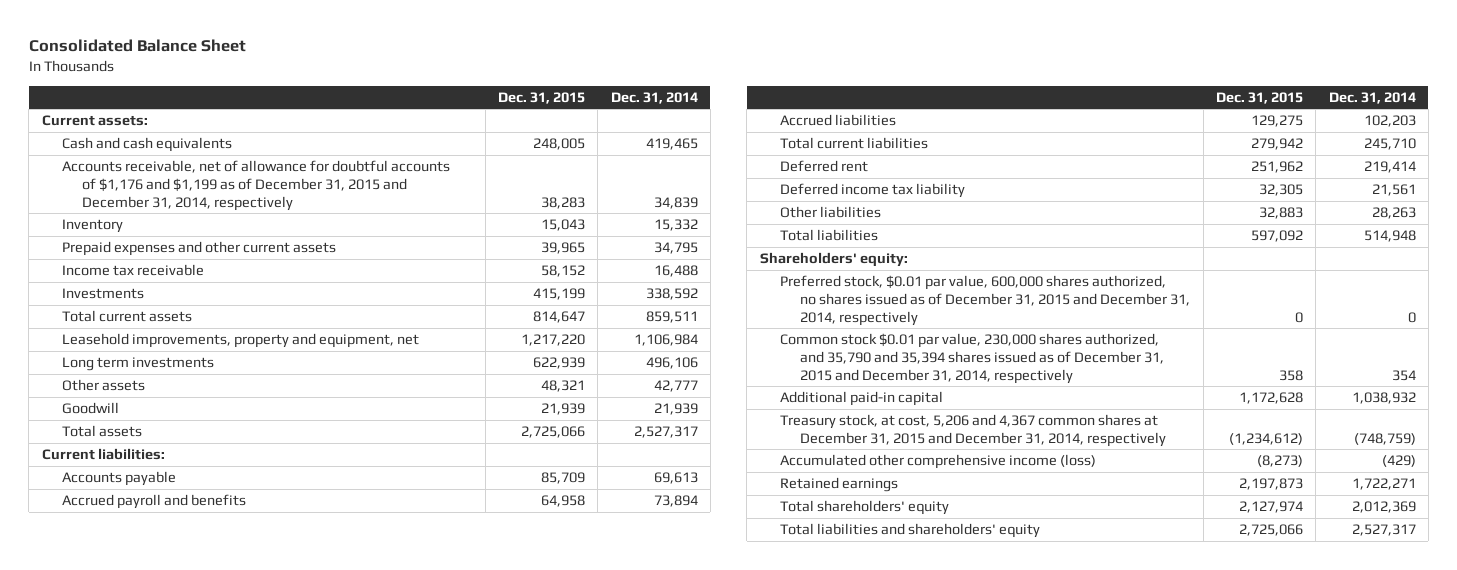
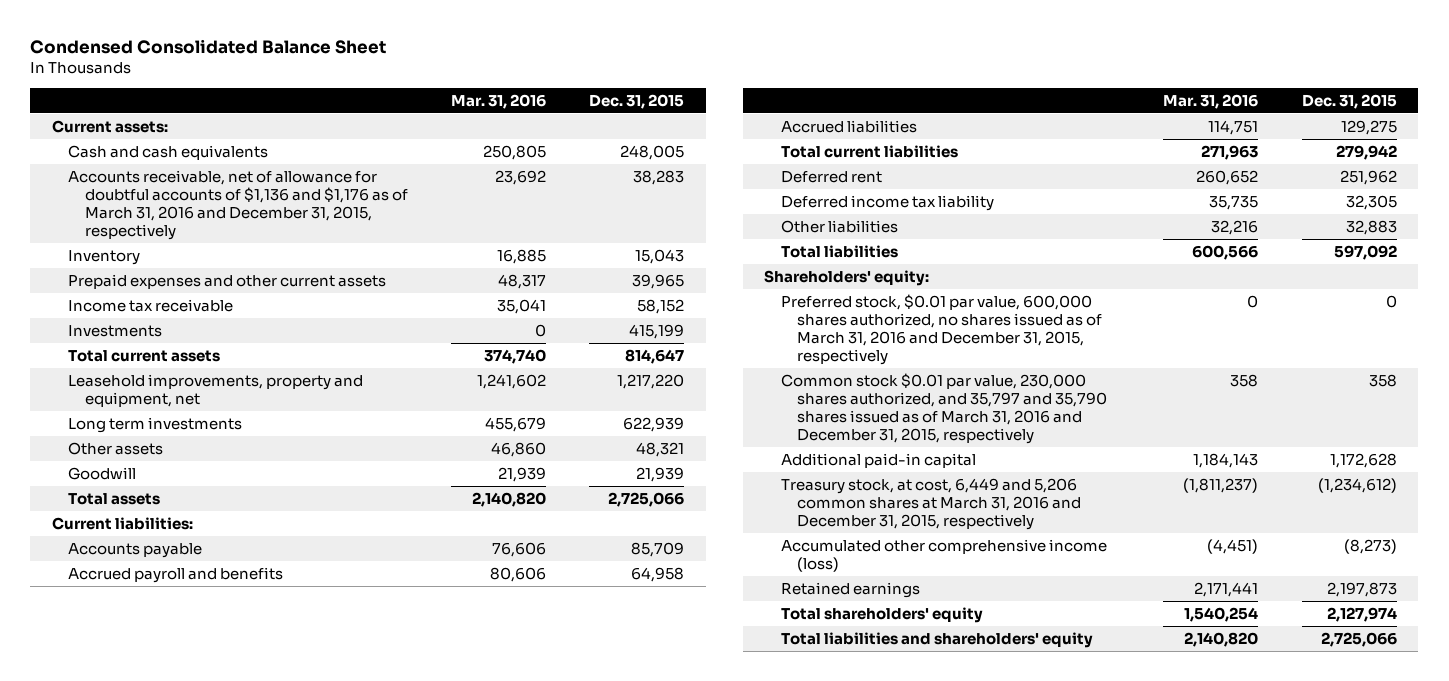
[28,39,246,53] Consolidated Balance Sheet -> [30,39,387,55] Condensed Consolidated Balance Sheet
[610,91,698,104] Dec. 31, 2014 -> none
none -> [450,93,546,109] Mar. 31, 2016
[61,160,450,211] Accounts receivable, net of allowance for doubtful accounts of $1,176 and $1,199 as of December 31, 2015 and December 31, 2014, respectively -> [68,169,408,240] Accounts receivable, net of allowance for doubtful accounts of $1,136 and $1,176 as of March 31, 2016 and December 31, 2015, respectively
[779,275,1191,326] Preferred stock, $0.01 par value, 600,000 shares authorized, no shares issued as of December 31, 2015 and December 31, 2014, respectively -> [780,293,1103,365] Preferred stock, $0.01 par value, 600,000 shares authorized, no shares issued as of March 31, 2016 and December 31, 2015, respectively
[779,333,1165,384] Common stock $0.01 par value, 230,000 shares authorized, and 35,790 and 35,394 shares issued as of December 31, 2015 and December 31, 2014, respectively -> [780,372,1108,444] Common stock $0.01 par value, 230,000 shares authorized, and 35,797 and 35,790 shares issued as of March 31, 2016 and December 31, 2015, respectively
[779,414,1167,447] Treasury stock, at cost, 5,206 and 4,367 common shares at December 31, 2015 and December 31, 2014, respectively -> [780,477,1082,530] Treasury stock, at cost, 6,449 and 5,206 common shares at March 31, 2016 and December 31, 2015, respectively

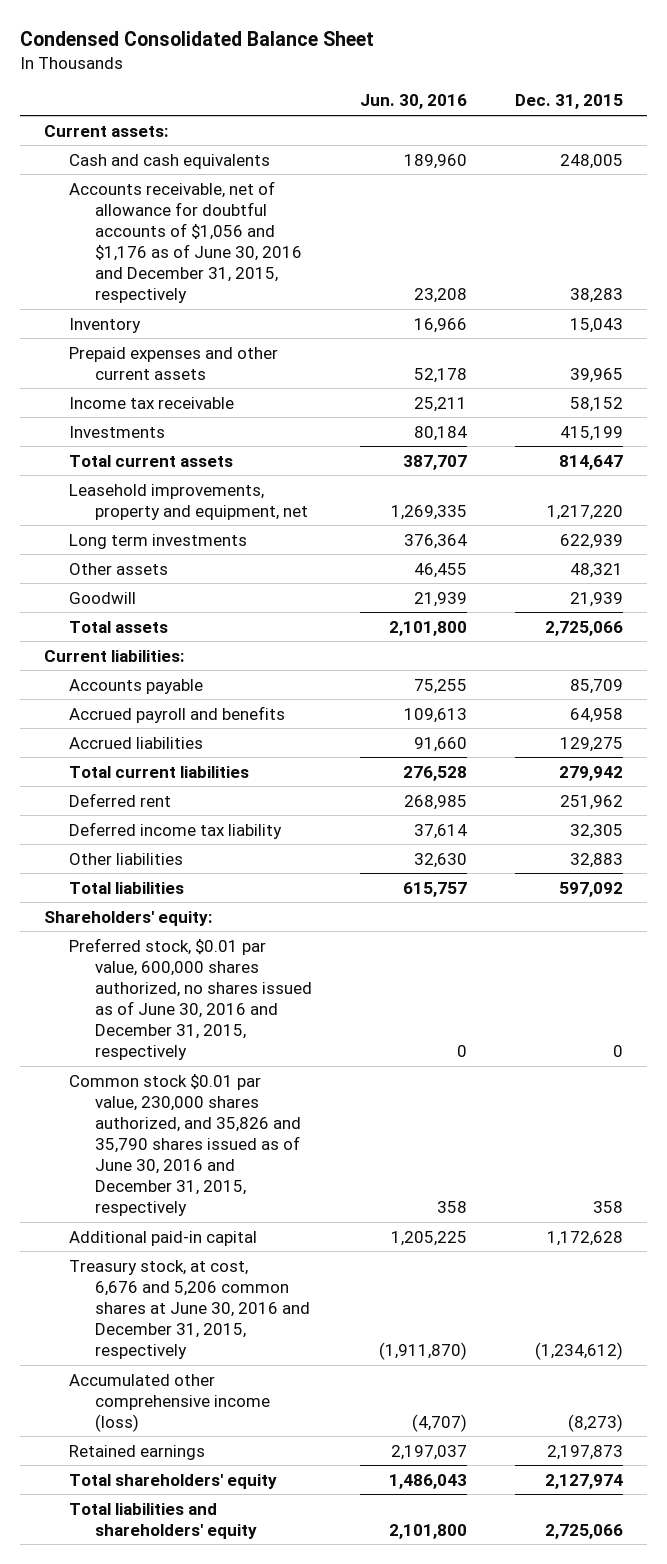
[450,93,546,109] Mar. 31, 2016 -> none
none -> [360,94,468,110] Jun. 30, 2016
[68,169,408,240] Accounts receivable, net of allowance for doubtful accounts of $1,136 and $1,176 as of March 31, 2016 and December 31, 2015, respectively -> [69,180,303,303] Accounts receivable, net of allowance for doubtful accounts of $1,056 and $1,176 as of June 30, 2016 and December 31, 2015, respectively
[780,293,1103,365] Preferred stock, $0.01 par value, 600,000 shares authorized, no shares issued as of March 31, 2016 and December 31, 2015, respectively -> [69,937,313,1060] Preferred stock, $0.01 par value, 600,000 shares authorized, no shares issued as of June 30, 2016 and December 31, 2015, respectively
[780,372,1108,444] Common stock $0.01 par value, 230,000 shares authorized, and 35,797 and 35,790 shares issued as of March 31, 2016 and December 31, 2015, respectively -> [69,1073,302,1216] Common stock $0.01 par value, 230,000 shares authorized, and 35,826 and 35,790 shares issued as of June 30, 2016 and December 31, 2015, respectively
[780,477,1082,530] Treasury stock, at cost, 6,449 and 5,206 common shares at March 31, 2016 and December 31, 2015, respectively -> [69,1259,311,1359] Treasury stock, at cost, 6,676 and 5,206 common shares at June 30, 2016 and December 31, 2015, respectively

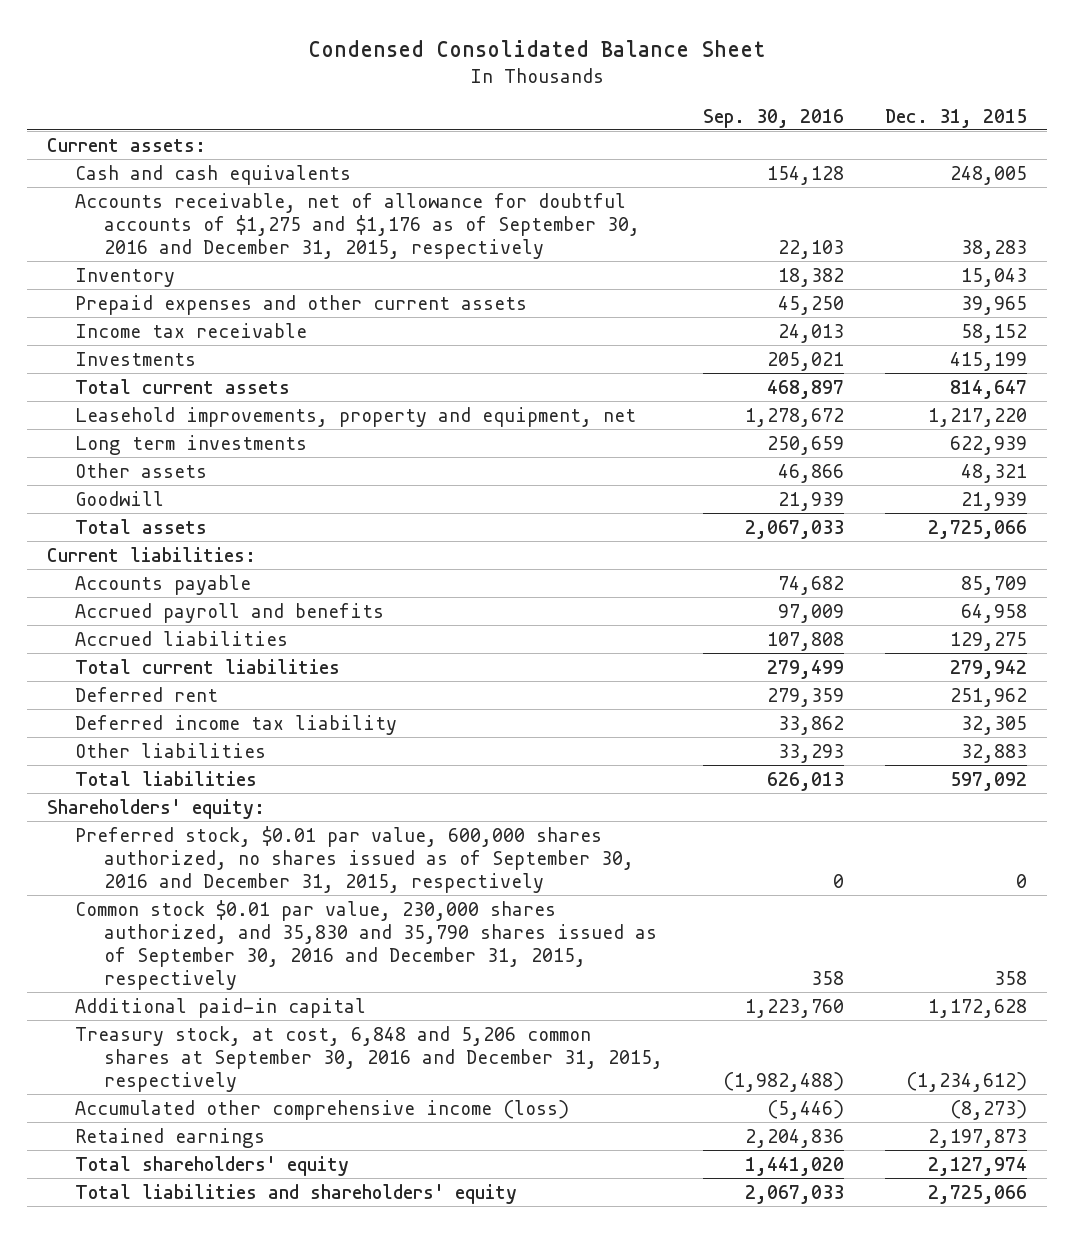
[360,94,468,110] Jun. 30, 2016 -> none
none -> [703,108,845,128] Sep. 30, 2016
[69,180,303,303] Accounts receivable, net of allowance for doubtful accounts of $1,056 and $1,176 as of June 30, 2016 and December 31, 2015, respectively -> [75,192,640,259] Accounts receivable, net of allowance for doubtful accounts of $1,275 and $1,176 as of September 30, 2016 and December 31, 2015, respectively
[69,937,313,1060] Preferred stock, $0.01 par value, 600,000 shares authorized, no shares issued as of June 30, 2016 and December 31, 2015, respectively -> [75,825,634,893] Preferred stock, $0.01 par value, 600,000 shares authorized, no shares issued as of September 30, 2016 and December 31, 2015, respectively
[69,1073,302,1216] Common stock $0.01 par value, 230,000 shares authorized, and 35,826 and 35,790 shares issued as of June 30, 2016 and December 31, 2015, respectively -> [75,899,657,990] Common stock $0.01 par value, 230,000 shares authorized, and 35,830 and 35,790 shares issued as of September 30, 2016 and December 31, 2015, respectively
[69,1259,311,1359] Treasury stock, at cost, 6,676 and 5,206 common shares at June 30, 2016 and December 31, 2015, respectively -> [75,1025,663,1092] Treasury stock, at cost, 6,848 and 5,206 common shares at September 30, 2016 and December 31, 2015, respectively

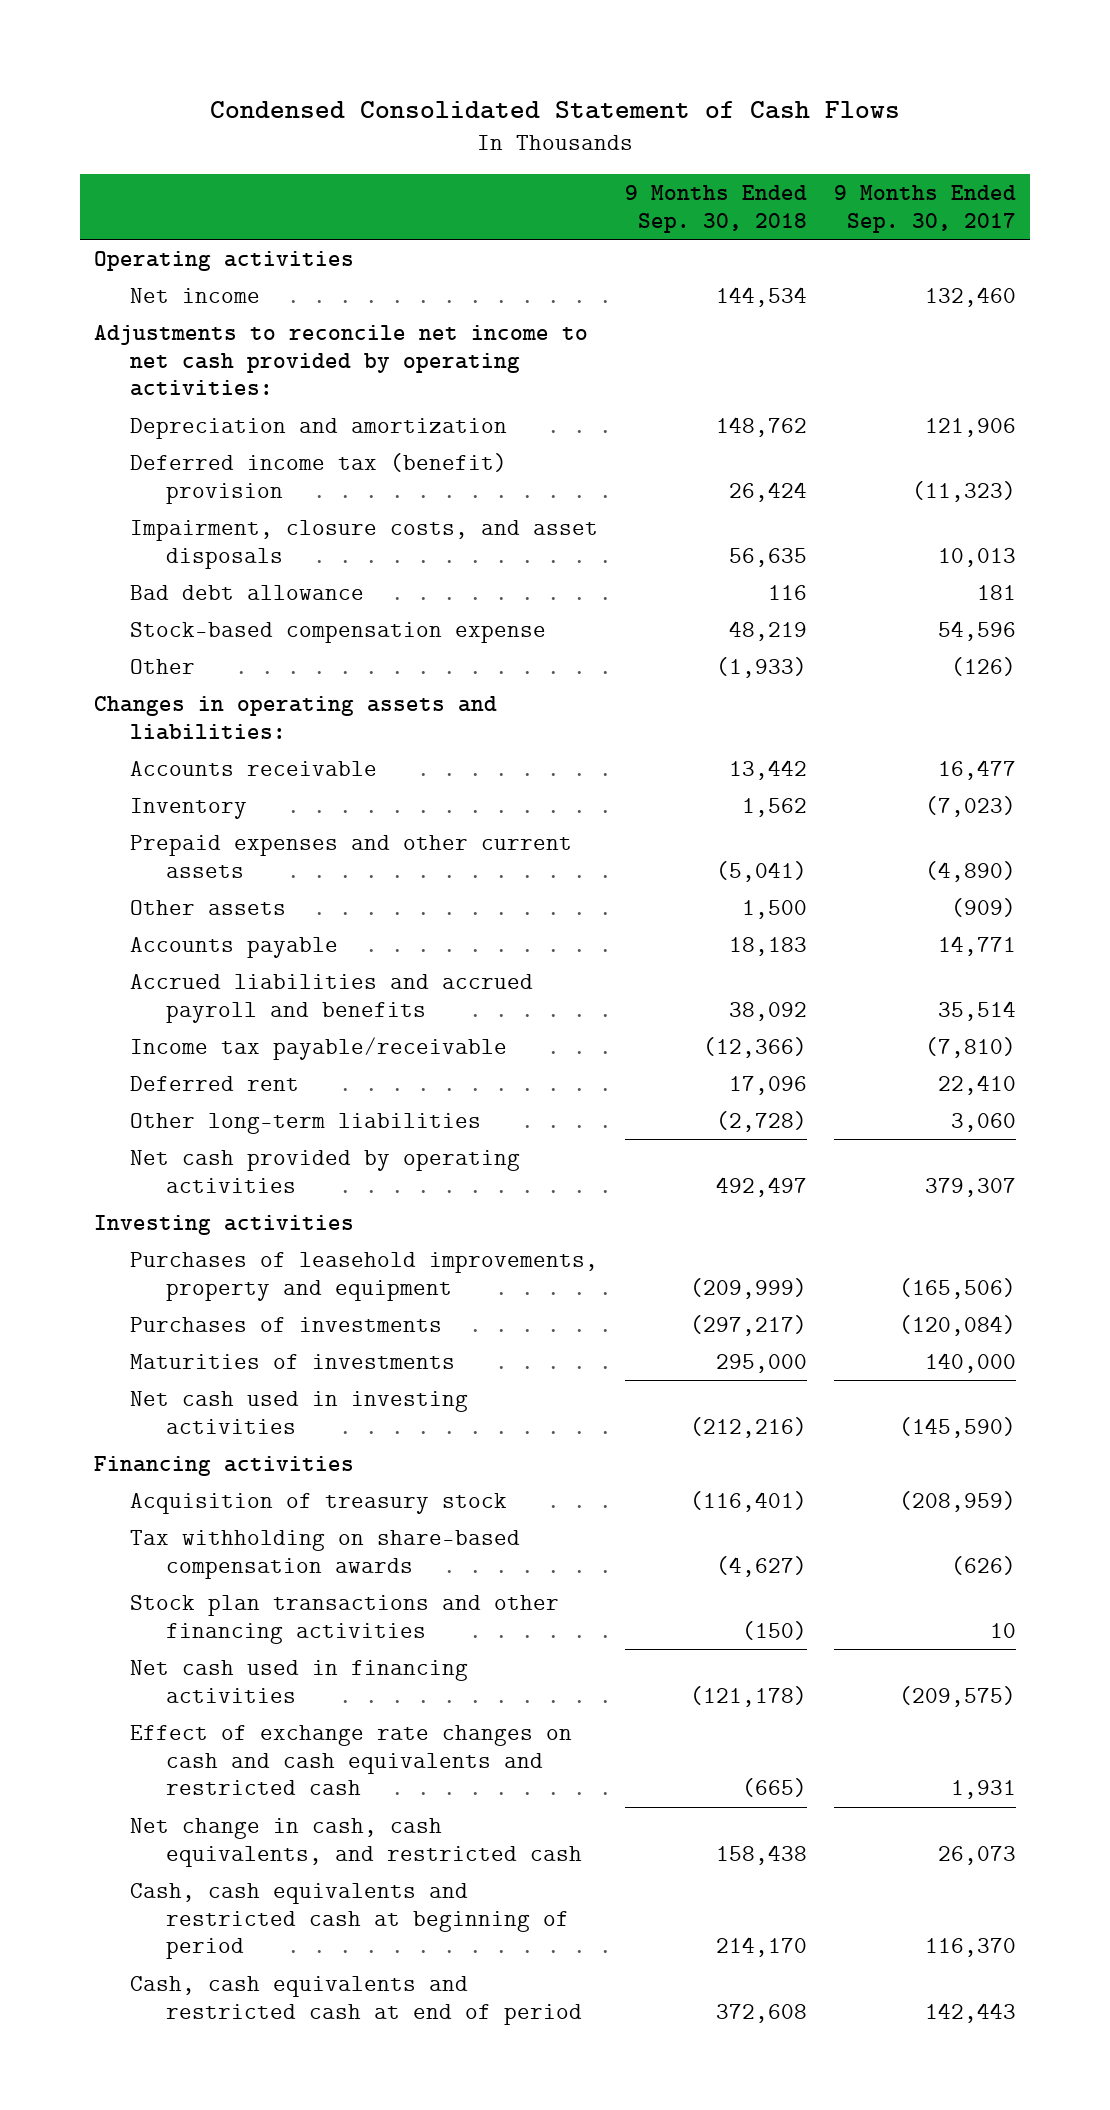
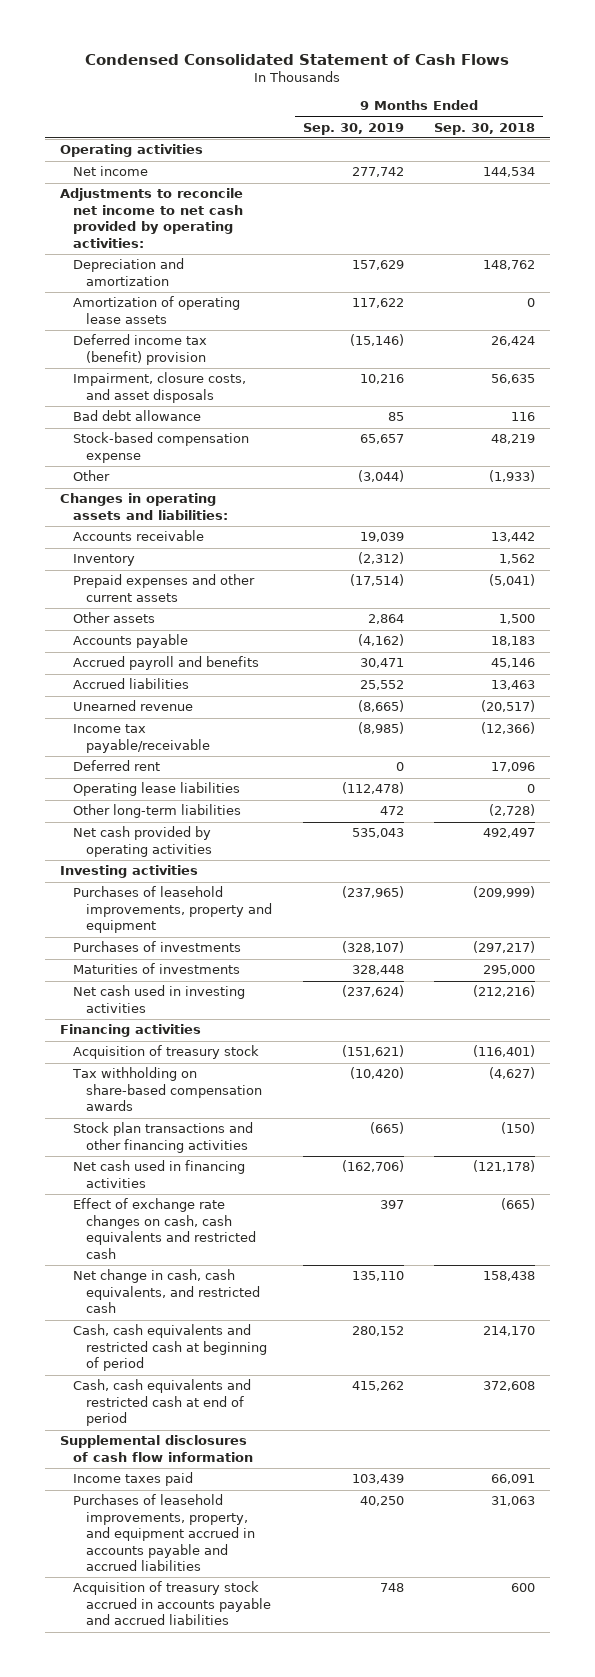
[834,185,1017,233] 9 Months Ended Sep. 30, 2017 -> none
none -> [302,122,404,135] Sep. 30, 2019
none -> [72,296,240,324] Amortization of operating lease assets
none -> [72,656,259,671] Accrued payroll and benefits
[130,974,534,1023] Accrued liabilities and accrued payroll and benefits -> [72,678,189,690] Accrued liabilities
[729,1001,808,1021] 38,092 -> [491,680,536,691] 13,463
none -> [72,700,193,712] Unearned revenue
none -> [72,782,240,797] Operating lease liabilities
[130,1725,573,1796] Effect of exchange rate changes on cash and cash equivalents and restricted cash -> [72,1198,257,1259] Effect of exchange rate changes on cash, cash equivalents and restricted cash
none -> [59,1435,253,1462] Supplemental disclosures of cash flow information
none -> [72,1472,193,1487] Income taxes paid
none -> [72,1494,256,1572] Purchases of leasehold improvements, property, and equipment accrued in accounts payable and accrued liabilities
none -> [72,1581,272,1626] Acquisition of treasury stock accrued in accounts payable and accrued liabilities

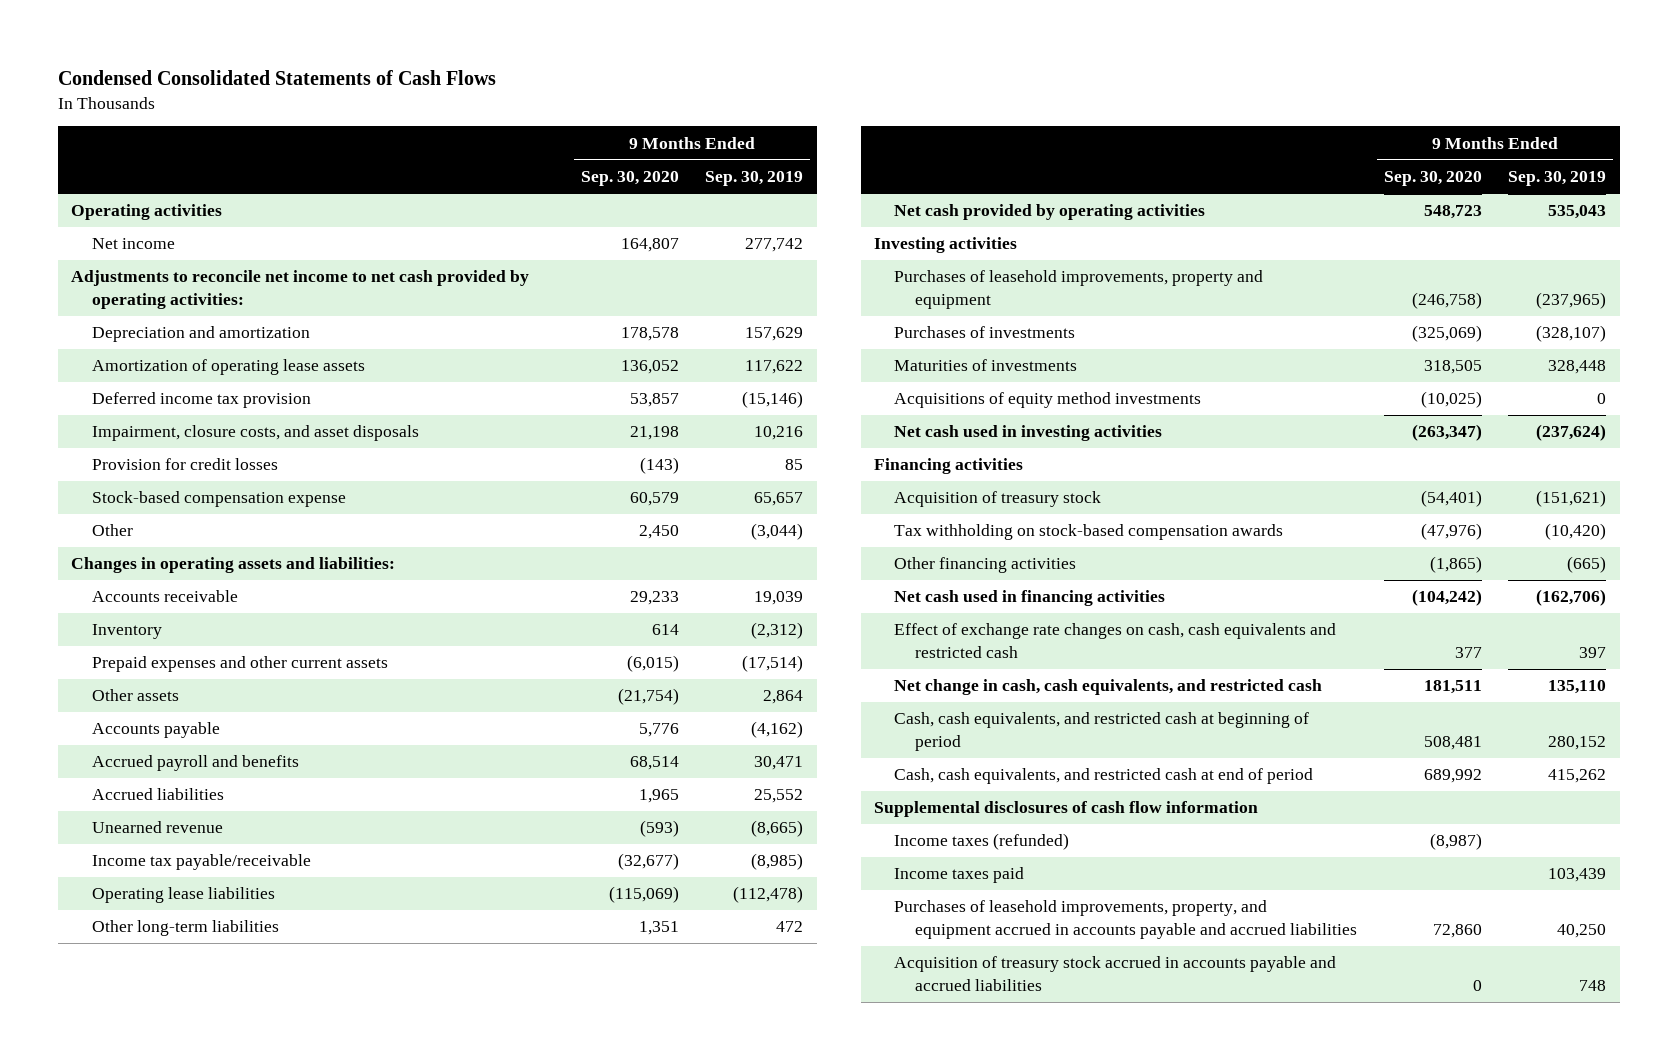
[85,53,510,65] Condensed Consolidated Statement of Cash Flows -> [57,70,496,86] Condensed Consolidated Statements of Cash Flows
[434,122,536,135] Sep. 30, 2018 -> none
none -> [580,171,679,187] Sep. 30, 2020
[72,334,207,365] Deferred income tax (benefit) provision -> [91,392,311,409] Deferred income tax provision
[72,410,201,422] Bad debt allowance -> [91,458,278,471] Provision for credit losses
[72,760,160,772] Deferred rent -> none
none -> [894,392,1202,409] Acquisitions of equity method investments
[71,1067,263,1112] Tax withholding on share-based compensation awards -> [894,524,1284,541] Tax withholding on stock-based compensation awards
[72,1122,253,1153] Stock plan transactions and other financing activities -> [894,557,1077,574] Other financing activities
[72,1324,268,1372] Cash, cash equivalents and restricted cash at beginning of period -> [894,712,1310,752] Cash, cash equivalents, and restricted cash at beginning of period
[72,1379,251,1427] Cash, cash equivalents and restricted cash at end of period -> [894,768,1314,785] Cash, cash equivalents, and restricted cash at end of period
none -> [894,833,1070,851] Income taxes (refunded)

